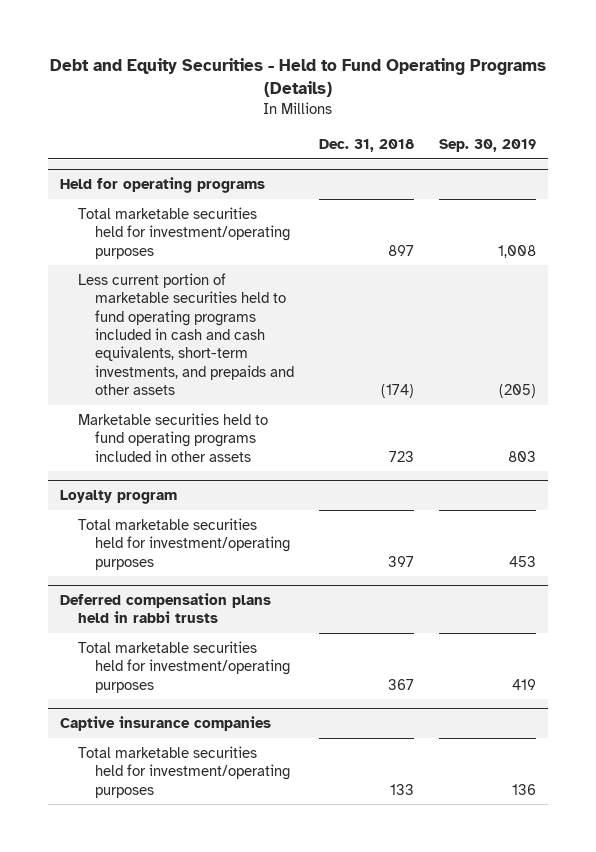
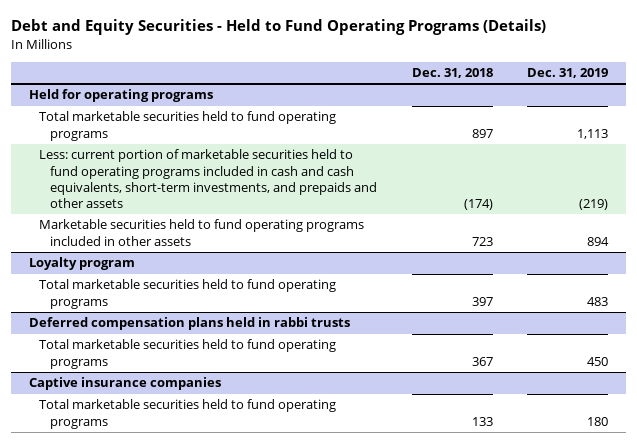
[438,139,536,153] Sep. 30, 2019 -> none
none -> [527,67,609,78] Dec. 31, 2019
[77,206,291,259] Total marketable securities held for investment/operating purposes -> [39,111,337,141] Total marketable securities held to fund operating programs
[77,272,295,396] Less current portion of marketable securities held to fund operating programs included in cash and cash equivalents, short-term investments, and prepaids and other assets -> [39,149,378,209] Less: current portion of marketable securities held to fund operating programs included in cash and cash equivalents, short-term investments, and prepaids and other assets
[77,517,291,570] Total marketable securities held for investment/operating purposes -> [39,279,337,309] Total marketable securities held to fund operating programs
[77,640,291,693] Total marketable securities held for investment/operating purposes -> [39,339,337,369] Total marketable securities held to fund operating programs
[77,745,291,798] Total marketable securities held for investment/operating purposes -> [39,399,337,429] Total marketable securities held to fund operating programs

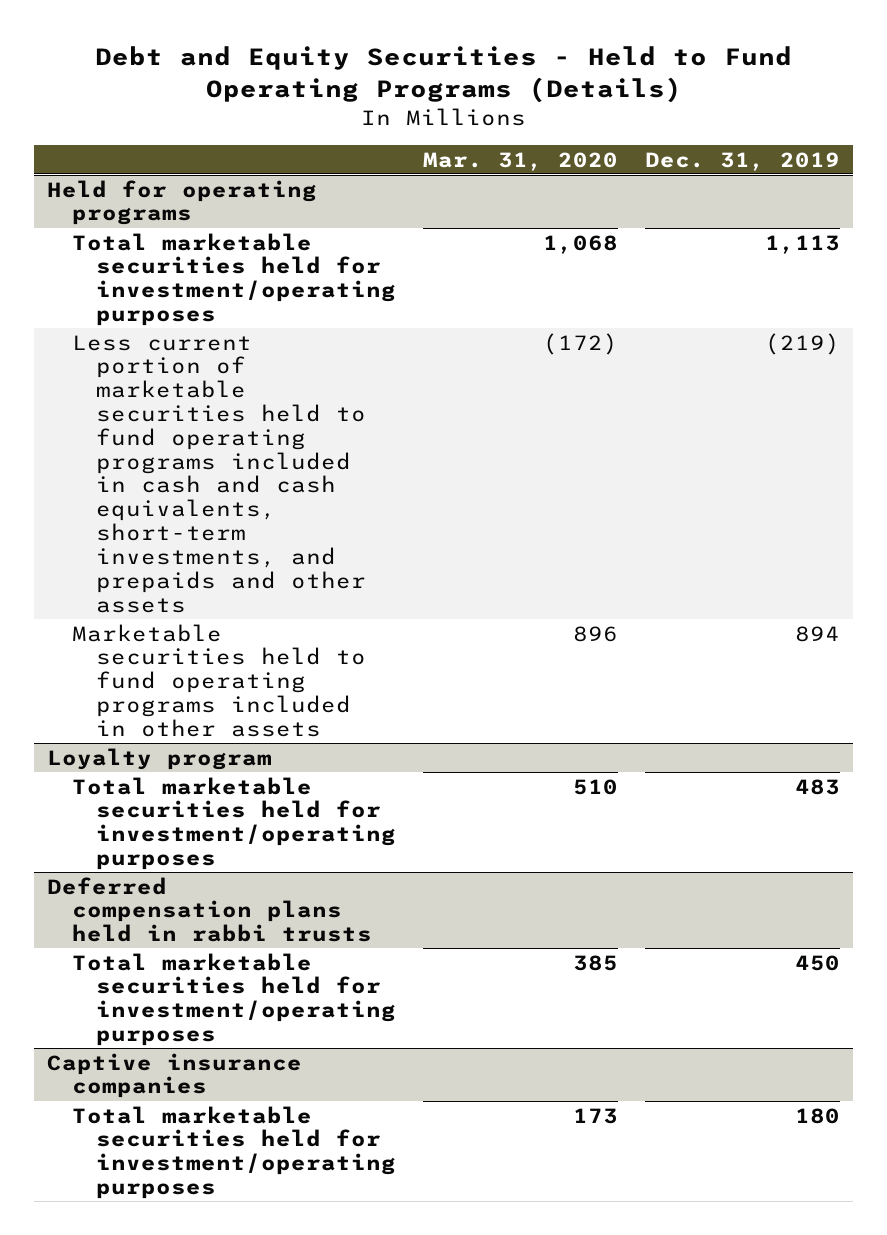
[411,67,493,78] Dec. 31, 2018 -> none
none -> [423,151,619,171] Mar. 31, 2020
[39,111,337,141] Total marketable securities held to fund operating programs -> [71,232,397,327] Total marketable securities held for investment/operating purposes
[39,149,378,209] Less: current portion of marketable securities held to fund operating programs included in cash and cash equivalents, short-term investments, and prepaids and other assets -> [71,334,367,613] Less current portion of marketable securities held to fund operating programs included in cash and cash equivalents, short-term investments, and prepaids and other assets
[39,279,337,309] Total marketable securities held to fund operating programs -> [71,776,397,871] Total marketable securities held for investment/operating purposes
[39,339,337,369] Total marketable securities held to fund operating programs -> [71,952,397,1047] Total marketable securities held for investment/operating purposes
[39,399,337,429] Total marketable securities held to fund operating programs -> [71,1105,397,1200] Total marketable securities held for investment/operating purposes

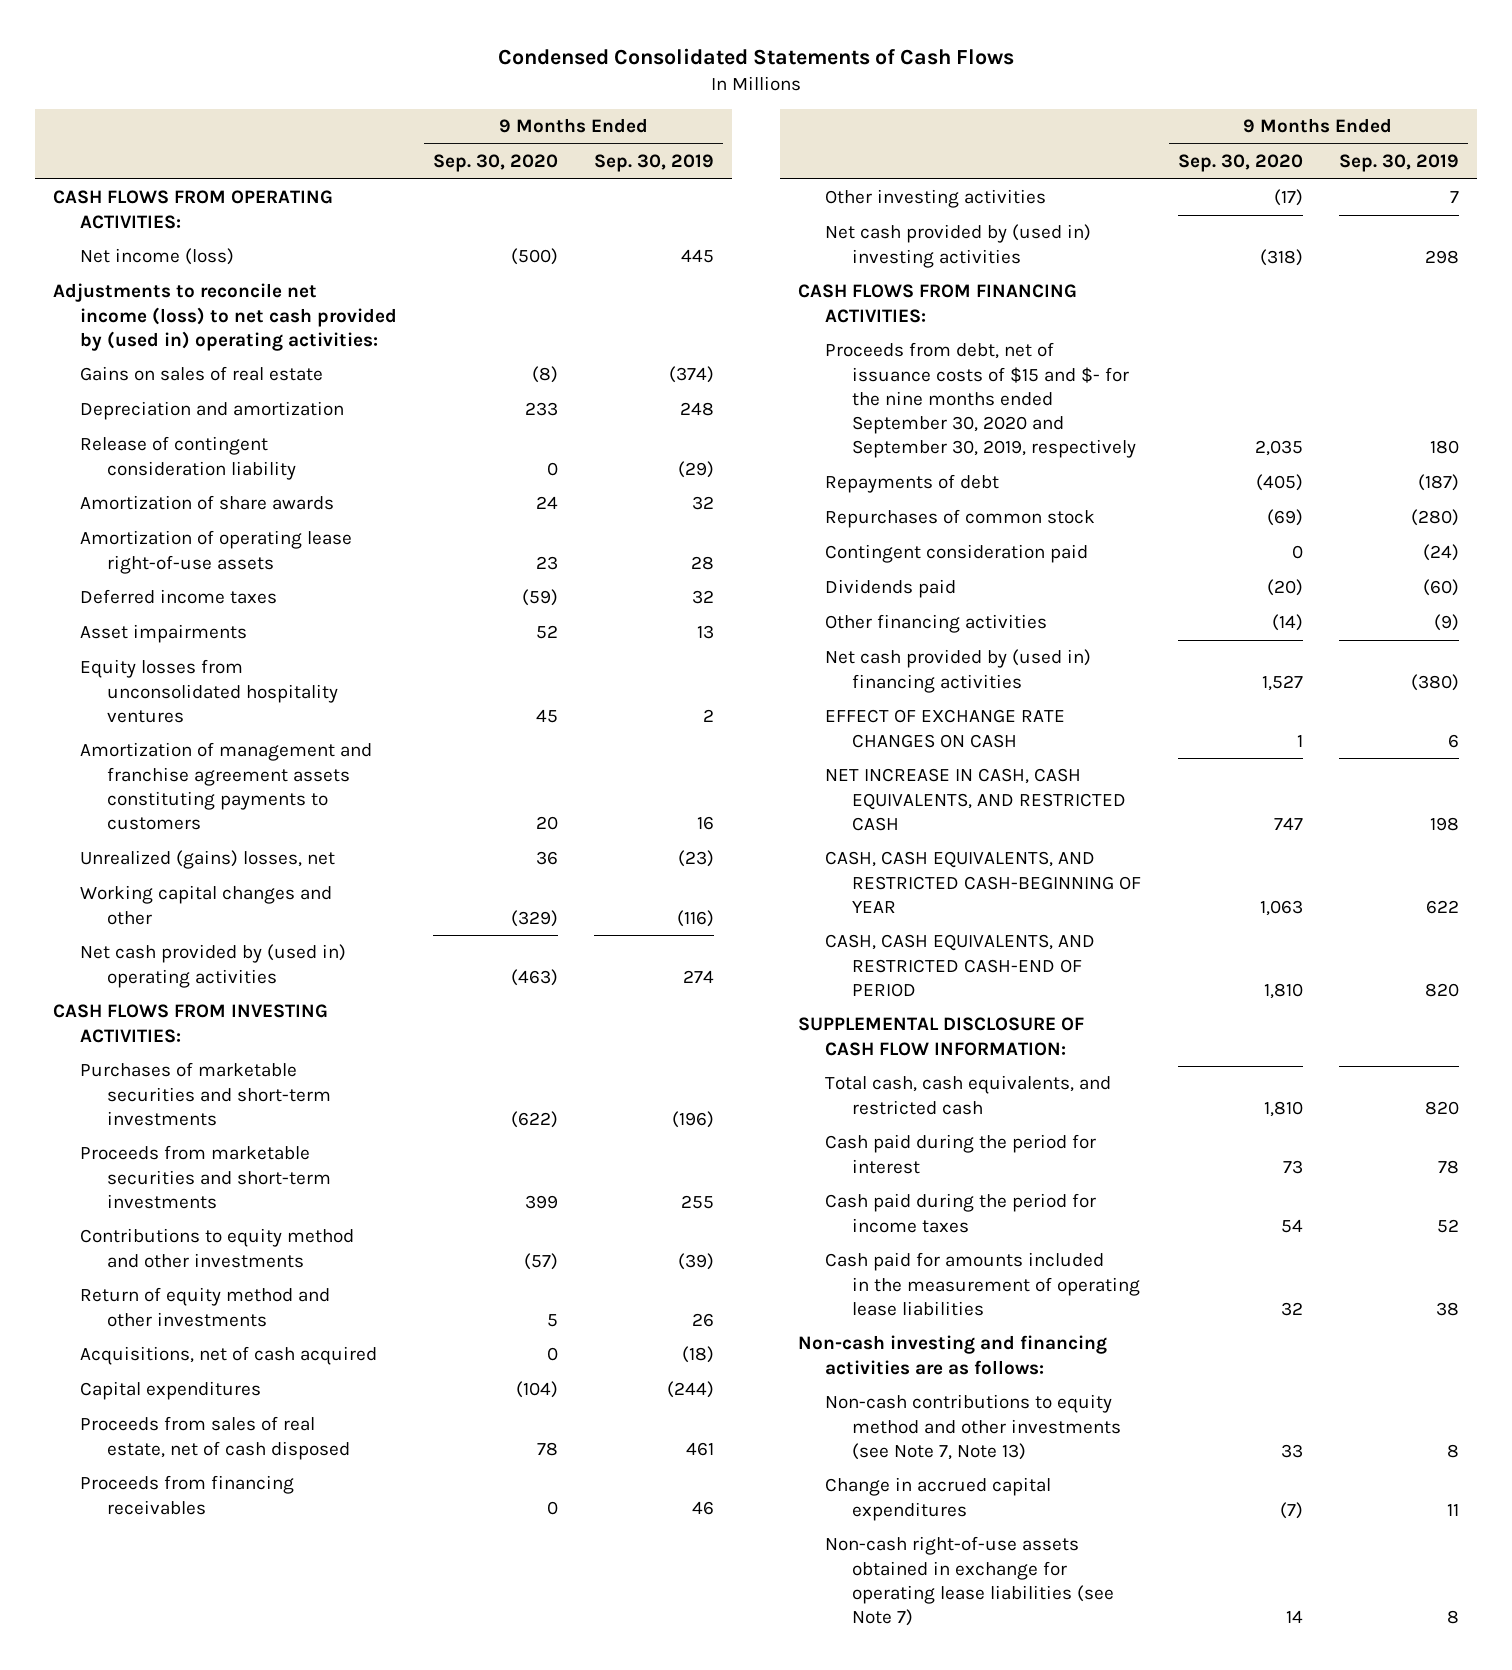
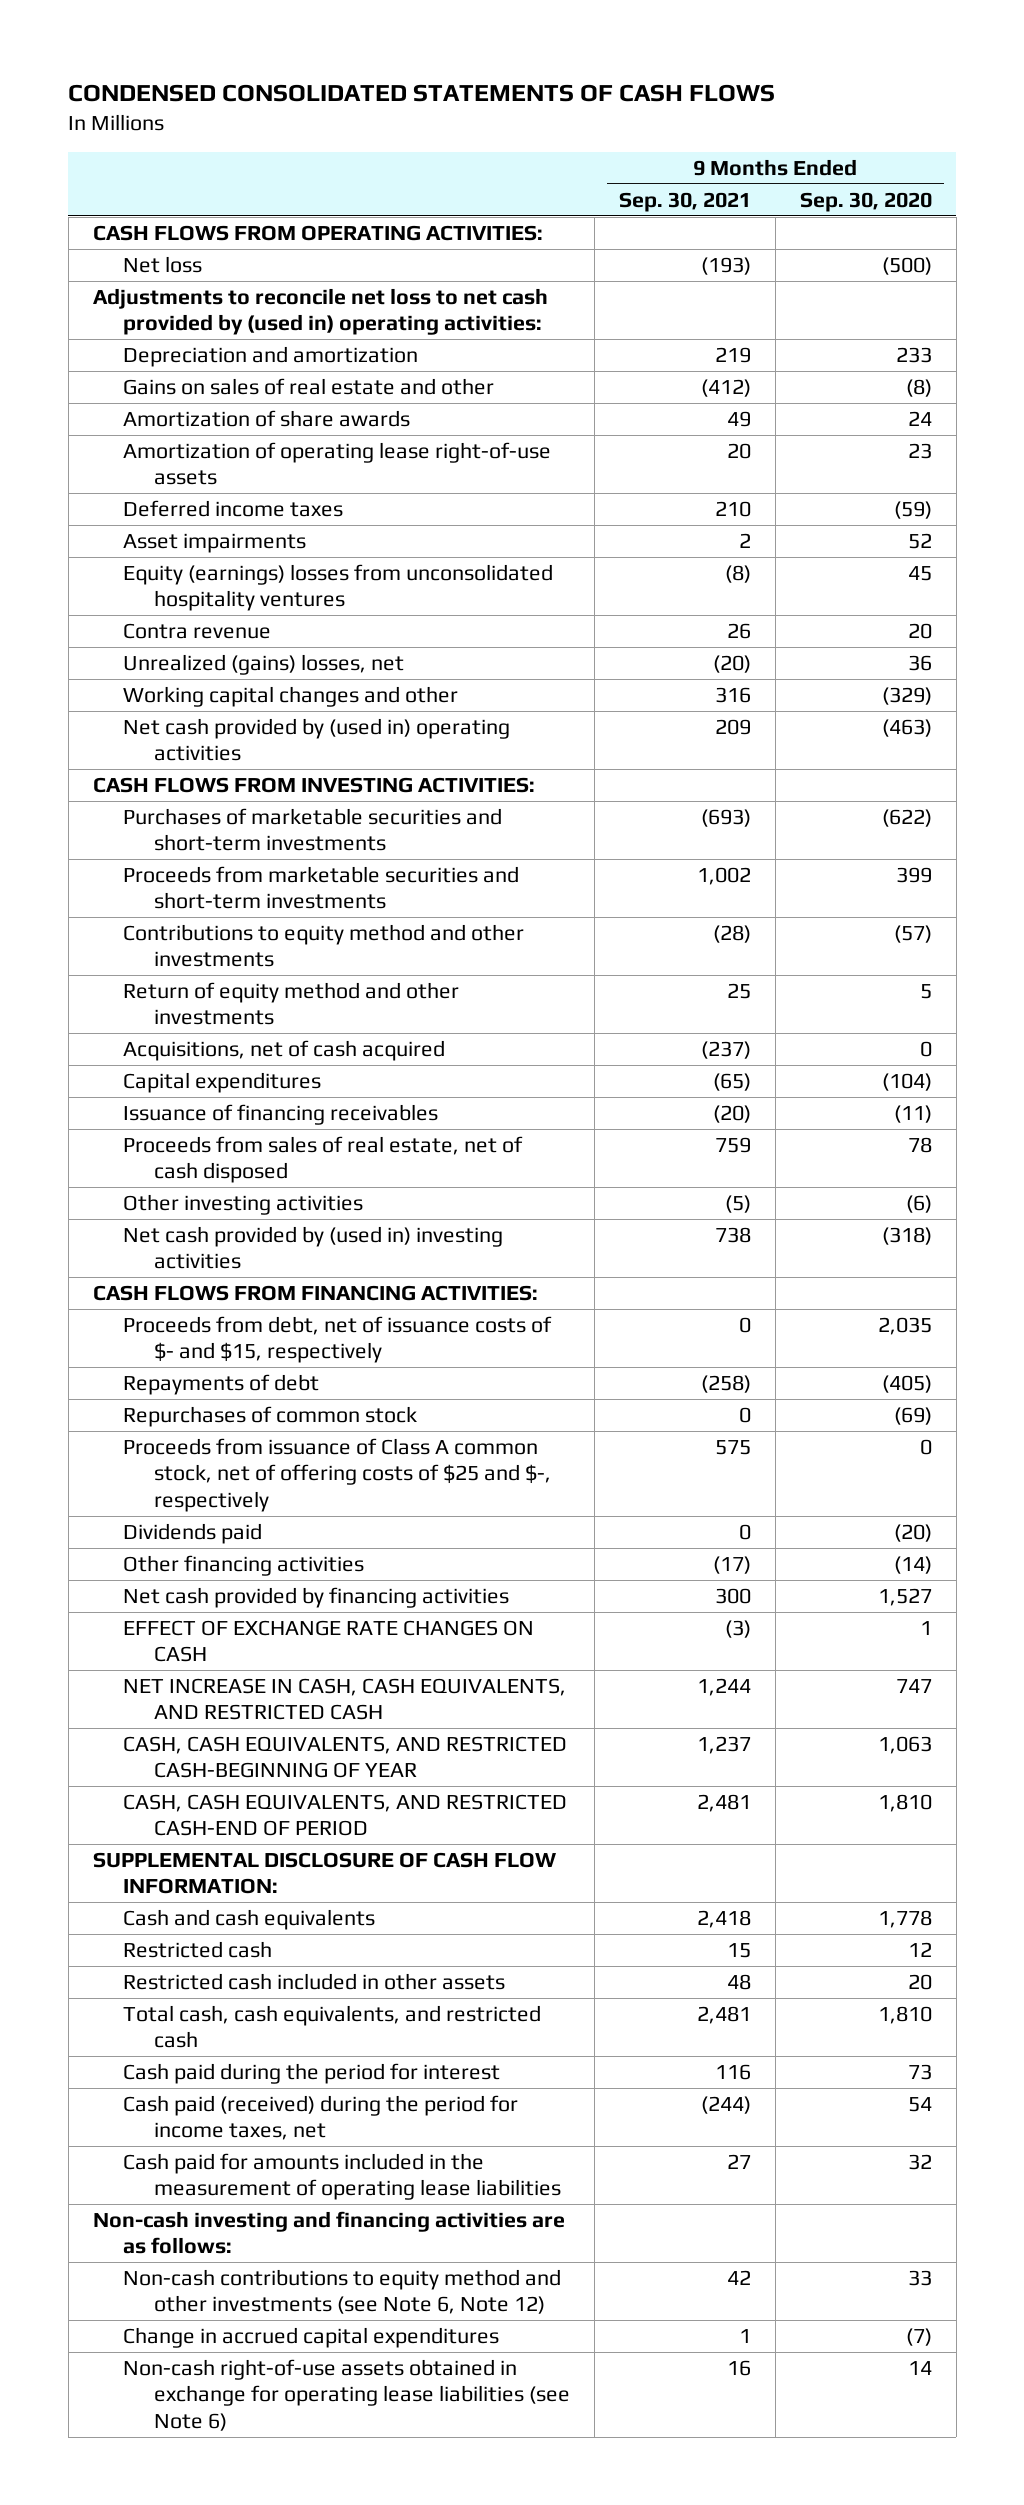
[497,48,1014,66] Condensed Consolidated Statements of Cash Flows -> [68,84,776,103] CONDENSED CONSOLIDATED STATEMENTS OF CASH FLOWS
[594,154,715,173] Sep. 30, 2019 -> none
none -> [619,191,752,212] Sep. 30, 2021
[80,366,324,382] Gains on sales of real estate -> none
[80,248,235,266] Net income (loss) -> [123,255,203,273] Net loss
[53,283,398,351] Adjustments to reconcile net income (loss) to net cash provided by (used in) operating activities: -> [92,287,548,336] Adjustments to reconcile net loss to net cash provided by (used in) operating activities:
[80,436,297,480] Release of contingent consideration liability -> none
none -> [123,377,495,395] Gains on sales of real estate and other
[80,742,373,831] Amortization of management and franchise agreement assets constituting payments to customers -> none
[80,659,339,723] Equity losses from unconsolidated hospitality ventures -> [123,563,554,612] Equity (earnings) losses from unconsolidated hospitality ventures
none -> [123,622,272,639] Contra revenue
none -> [123,1103,439,1125] Issuance of financing receivables
[80,1475,295,1515] Proceeds from financing receivables -> none
[1273,189,1303,207] (17) -> [905,1194,932,1213] (6)
[824,342,1136,459] Proceeds from debt, net of issuance costs of $15 and $- for the nine months ended September 30, 2020 and September 30, 2019, respectively -> [123,1315,553,1364] Proceeds from debt, net of issuance costs of $- and $15, respectively
[824,544,1088,564] Contingent consideration paid -> none
none -> [123,1437,552,1512] Proceeds from issuance of Class A common stock, net of offering costs of $25 and $-, respectively
[824,649,1091,693] Net cash provided by (used in) financing activities -> [123,1586,510,1608] Net cash provided by financing activities
none -> [123,1908,376,1930] Cash and cash equivalents
none -> [123,1940,273,1958] Restricted cash
none -> [123,1972,506,1990] Restricted cash included in other assets
[824,1193,1096,1233] Cash paid during the period for income taxes -> [123,2094,519,2141] Cash paid (received) during the period for income taxes, net
[824,1394,1121,1460] Non-cash contributions to equity method and other investments (see Note 7, Note 13) -> [123,2268,562,2315] Non-cash contributions to equity method and other investments (see Note 6, Note 12)
[824,1536,1114,1627] Non-cash right-of-use assets obtained in exchange for operating lease liabilities (see Note 7) -> [123,2358,571,2431] Non-cash right-of-use assets obtained in exchange for operating lease liabilities (see Note 6)

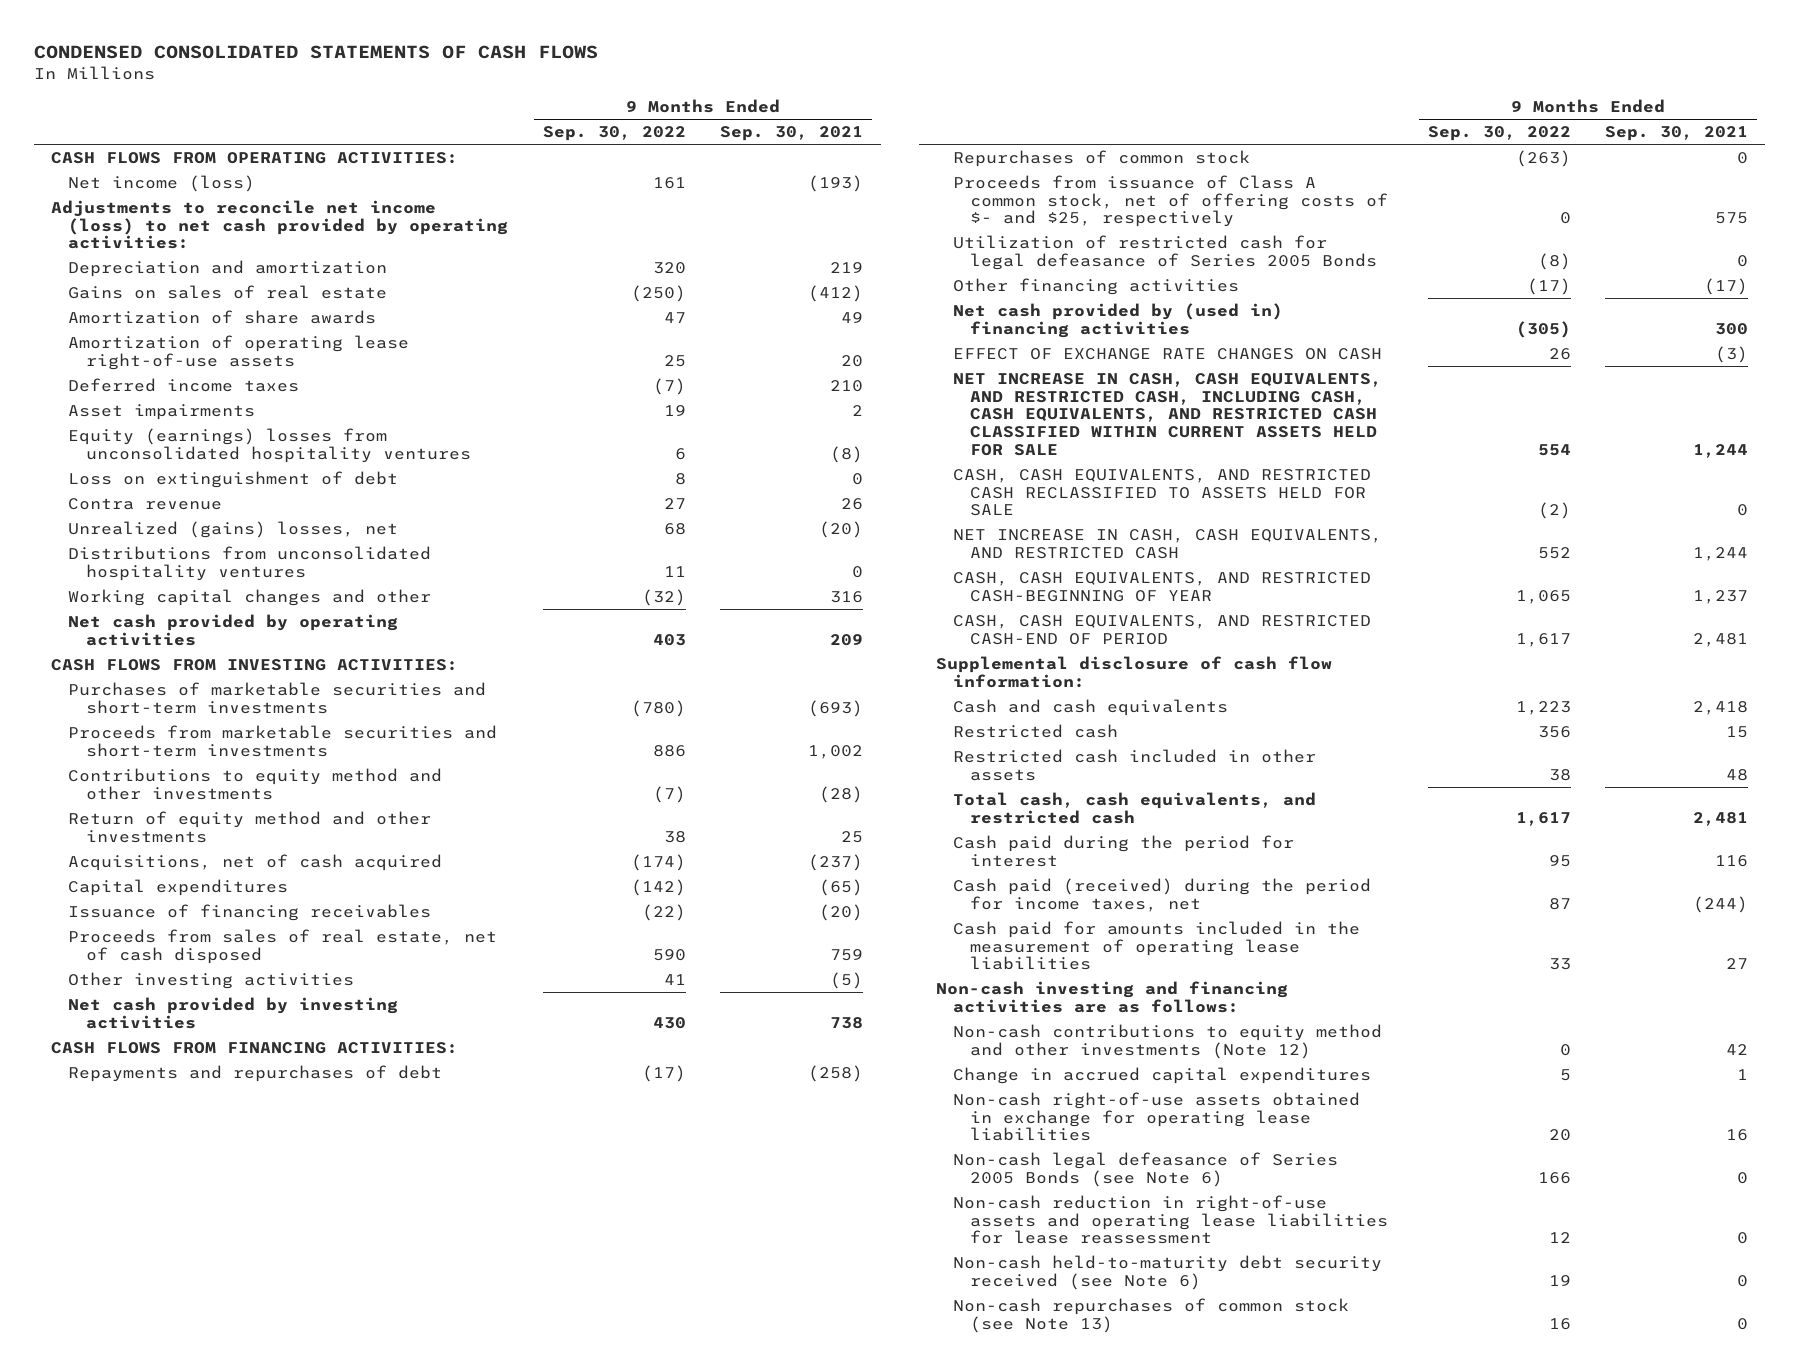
[799,191,932,212] Sep. 30, 2020 -> none
none -> [542,126,686,142] Sep. 30, 2022
[123,255,203,273] Net loss -> [68,174,256,192] Net income (loss)
[92,287,548,336] Adjustments to reconcile net loss to net cash provided by (used in) operating activities: -> [51,199,509,250] Adjustments to reconcile net income (loss) to net cash provided by operating activities:
[123,377,495,395] Gains on sales of real estate and other -> [68,284,388,299] Gains on sales of real estate
none -> [68,470,399,488] Loss on extinguishment of debt
none -> [68,545,432,581] Distributions from unconsolidated hospitality ventures
[123,717,511,762] Net cash provided by (used in) operating activities -> [68,613,399,646] Net cash provided by operating activities
[123,1225,504,1270] Net cash provided by (used in) investing activities -> [68,996,399,1029] Net cash provided by investing activities
[123,1315,553,1364] Proceeds from debt, net of issuance costs of $- and $15, respectively -> none
[123,1373,320,1395] Repayments of debt -> [68,1064,443,1082] Repayments and repurchases of debt
[123,1522,263,1544] Dividends paid -> none
[123,1437,552,1512] Proceeds from issuance of Class A common stock, net of offering costs of $25 and $-, respectively -> [953,174,1389,228] Proceeds from issuance of Class A common stock, net of offering costs of $- and $25, respectively
none -> [953,234,1378,270] Utilization of restricted cash for legal defeasance of Series 2005 Bonds
[123,1586,510,1608] Net cash provided by financing activities -> [953,302,1284,338] Net cash provided by (used in) financing activities
none -> [953,372,1383,457] NET INCREASE IN CASH, CASH EQUIVALENTS, AND RESTRICTED CASH, INCLUDING CASH, CASH EQUIVALENTS, AND RESTRICTED CASH CLASSIFIED WITHIN CURRENT ASSETS HELD FOR SALE
none -> [953,468,1372,517] CASH, CASH EQUIVALENTS, AND RESTRICTED CASH RECLASSIFIED TO ASSETS HELD FOR SALE
[92,1851,556,1895] SUPPLEMENTAL DISCLOSURE OF CASH FLOW INFORMATION: -> [936,655,1333,688] Supplemental disclosure of cash flow information:
[123,2268,562,2315] Non-cash contributions to equity method and other investments (see Note 6, Note 12) -> [953,1023,1383,1059] Non-cash contributions to equity method and other investments (Note 12)
[123,2358,571,2431] Non-cash right-of-use assets obtained in exchange for operating lease liabilities (see Note 6) -> [953,1091,1361,1142] Non-cash right-of-use assets obtained in exchange for operating lease liabilities
none -> [953,1151,1339,1187] Non-cash legal defeasance of Series 2005 Bonds (see Note 6)
none -> [953,1194,1389,1245] Non-cash reduction in right-of-use assets and operating lease liabilities for lease reassessment
none -> [953,1254,1383,1290] Non-cash held-to-maturity debt security received (see Note 6)
none -> [953,1297,1350,1333] Non-cash repurchases of common stock (see Note 13)

